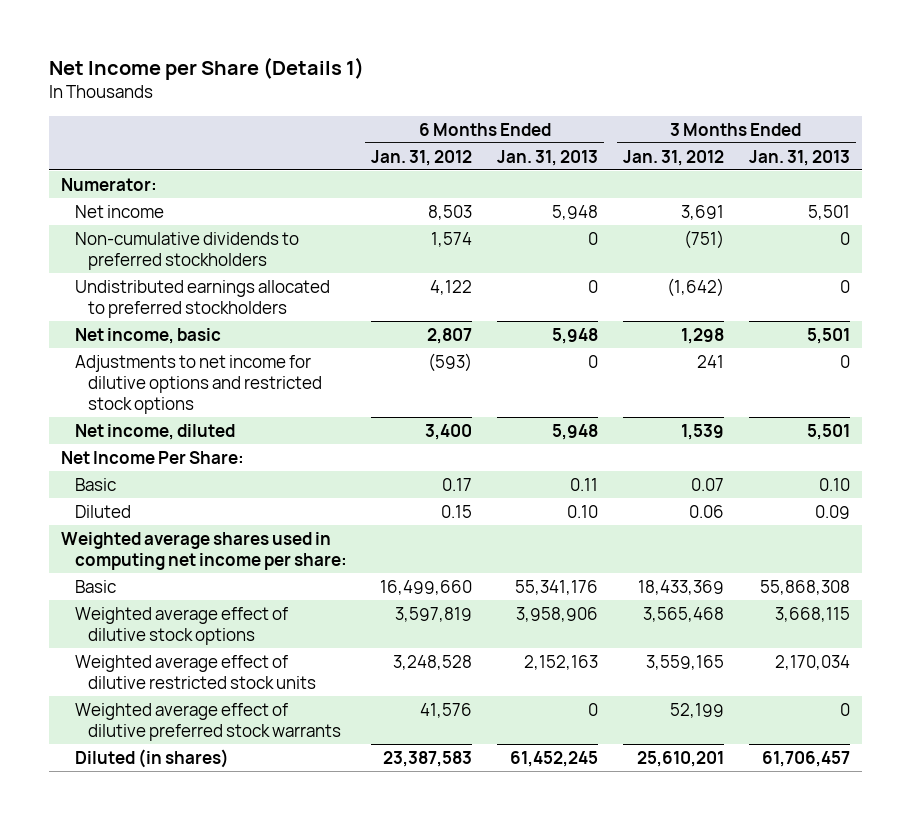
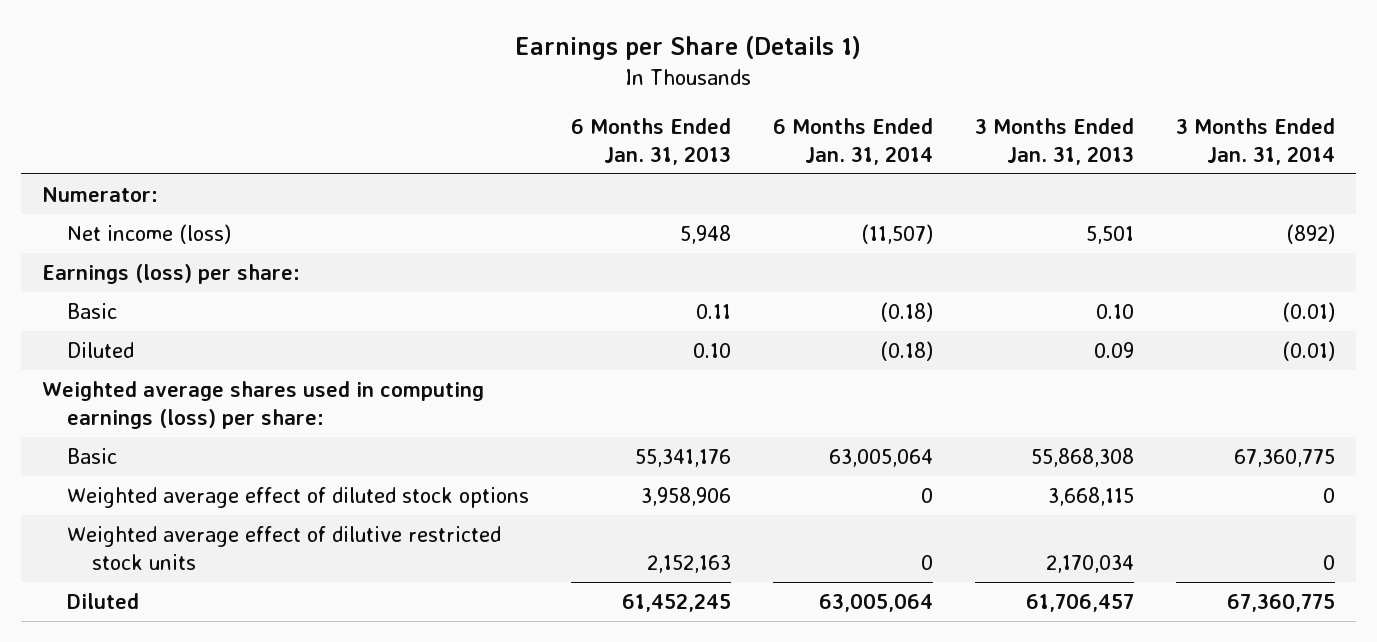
[48,57,364,81] Net Income per Share (Details 1) -> [515,35,862,60] Earnings per Share (Details 1)
[371,149,473,166] Jan. 31, 2012 -> none
[622,149,724,166] Jan. 31, 2012 -> none
none -> [772,117,933,165] 6 Months Ended Jan. 31, 2014
none -> [1175,117,1335,165] 3 Months Ended Jan. 31, 2014
[74,231,299,270] Non-cumulative dividends to preferred stockholders -> none
[74,279,330,318] Undistributed earnings allocated to preferred stockholders -> none
[74,327,221,344] Net income, basic -> none
[74,354,323,414] Adjustments to net income for dilutive options and restricted stock options -> none
[74,423,235,440] Net income, diluted -> none
[74,204,164,218] Net income -> [66,223,231,244] Net income (loss)
[60,450,244,464] Net Income Per Share: -> [41,263,300,284] Earnings (loss) per share:
[60,531,347,570] Weighted average shares used in computing net income per share: -> [41,380,484,429] Weighted average shares used in computing earnings (loss) per share:
[74,606,288,645] Weighted average effect of dilutive stock options -> [66,486,529,508] Weighted average effect of diluted stock options
[74,702,342,741] Weighted average effect of dilutive preferred stock warrants -> none
[74,748,229,768] Diluted (in shares) -> [66,592,139,609] Diluted

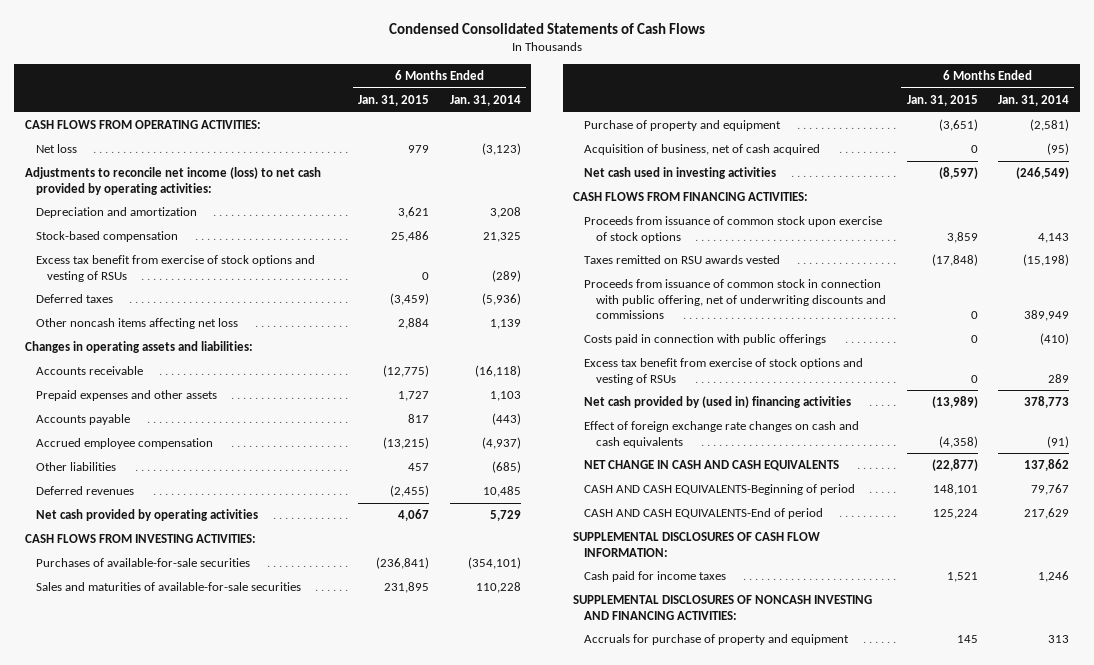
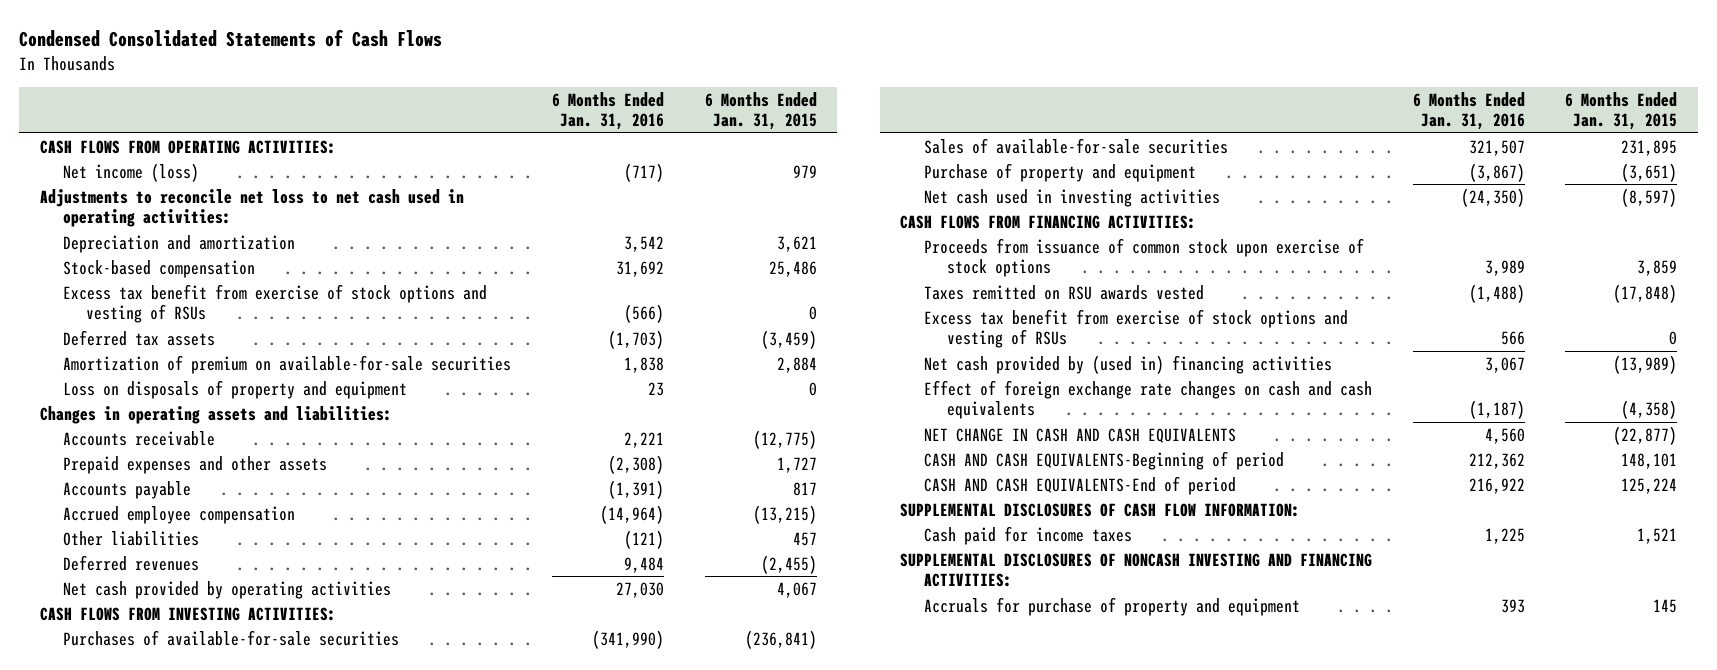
[449,94,521,106] Jan. 31, 2014 -> none
none -> [552,91,665,131] 6 Months Ended Jan. 31, 2016
[36,144,78,154] Net loss -> [62,162,199,182] Net income (loss)
[24,167,321,195] Adjustments to reconcile net income (loss) to net cash provided by operating activities: -> [39,188,464,228] Adjustments to reconcile net loss to net cash used in operating activities:
[36,294,114,304] Deferred taxes -> [62,329,215,346] Deferred tax assets
[36,318,239,330] Other noncash items affecting net loss -> [62,354,511,374] Amortization of premium on available-for-sale securities
none -> [62,379,407,399] Loss on disposals of property and equipment
[36,582,302,592] Sales and maturities of available-for-sale securities -> [923,137,1228,154] Sales of available-for-sale securities
[584,144,821,156] Acquisition of business, net of cash acquired -> none
[584,279,886,319] Proceeds from issuance of common stock in connection with public offering, net of underwriting discounts and commissions -> none
[584,334,827,346] Costs paid in connection with public offerings -> none

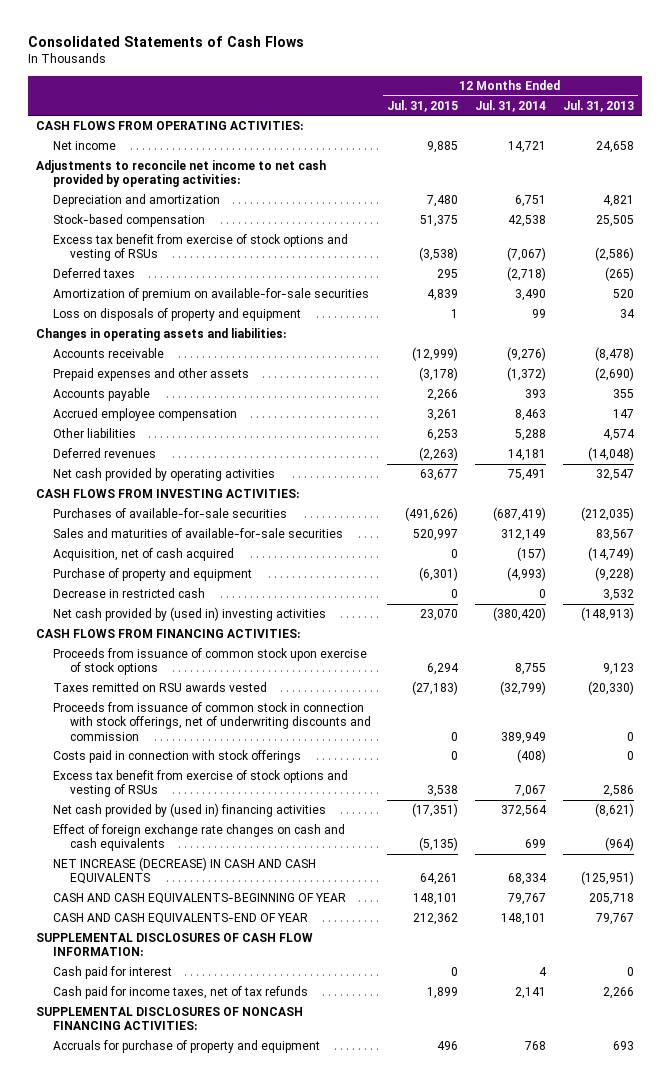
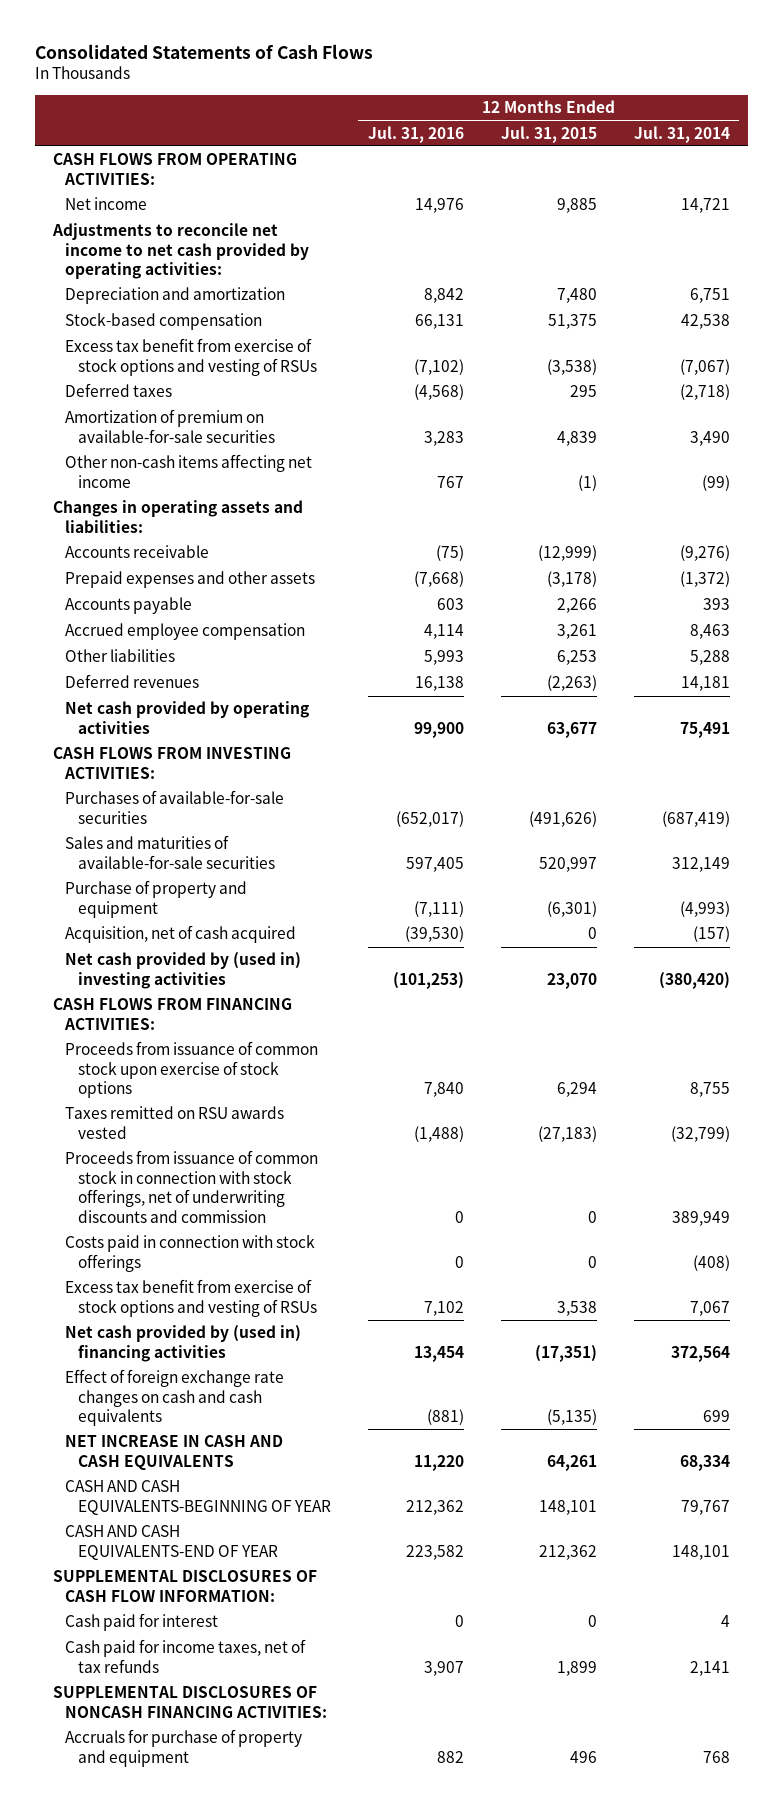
[562,99,634,112] Jul. 31, 2013 -> none
none -> [367,125,464,143] Jul. 31, 2016
[53,308,302,322] Loss on disposals of property and equipment -> none
none -> [65,454,313,488] Other non-cash items affecting net income
[53,588,206,599] Decrease in restricted cash -> none
[53,548,235,562] Acquisition, net of cash acquired -> [65,925,297,944] Acquisition, net of cash acquired
[53,857,317,885] NET INCREASE (DECREASE) IN CASH AND CASH EQUIVALENTS -> [65,1435,284,1470] NET INCREASE IN CASH AND CASH EQUIVALENTS

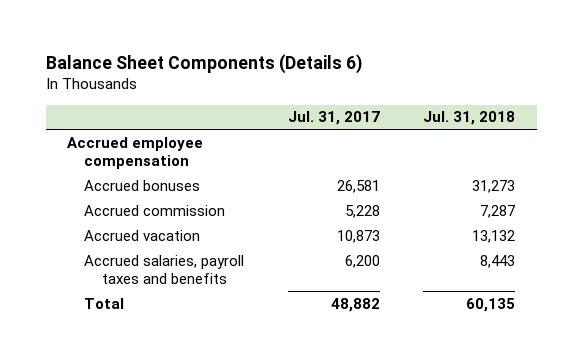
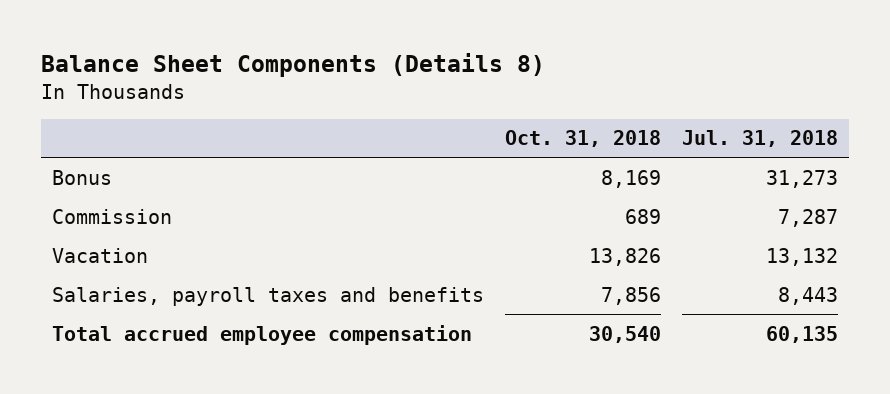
[45,54,362,75] Balance Sheet Components (Details 6) -> [40,52,545,77] Balance Sheet Components (Details 8)
[287,111,380,126] Jul. 31, 2017 -> none
none -> [504,130,661,148] Oct. 31, 2018
[67,136,204,170] Accrued employee compensation -> none
[84,179,201,191] Accrued bonuses -> [51,169,112,185] Bonus
[84,204,226,216] Accrued commission -> [51,208,172,224] Commission
[84,229,201,241] Accrued vacation -> [51,247,148,263] Vacation
[84,254,245,285] Accrued salaries, payroll taxes and benefits -> [51,286,484,306] Salaries, payroll taxes and benefits
[84,297,125,309] Total -> [51,324,472,345] Total accrued employee compensation

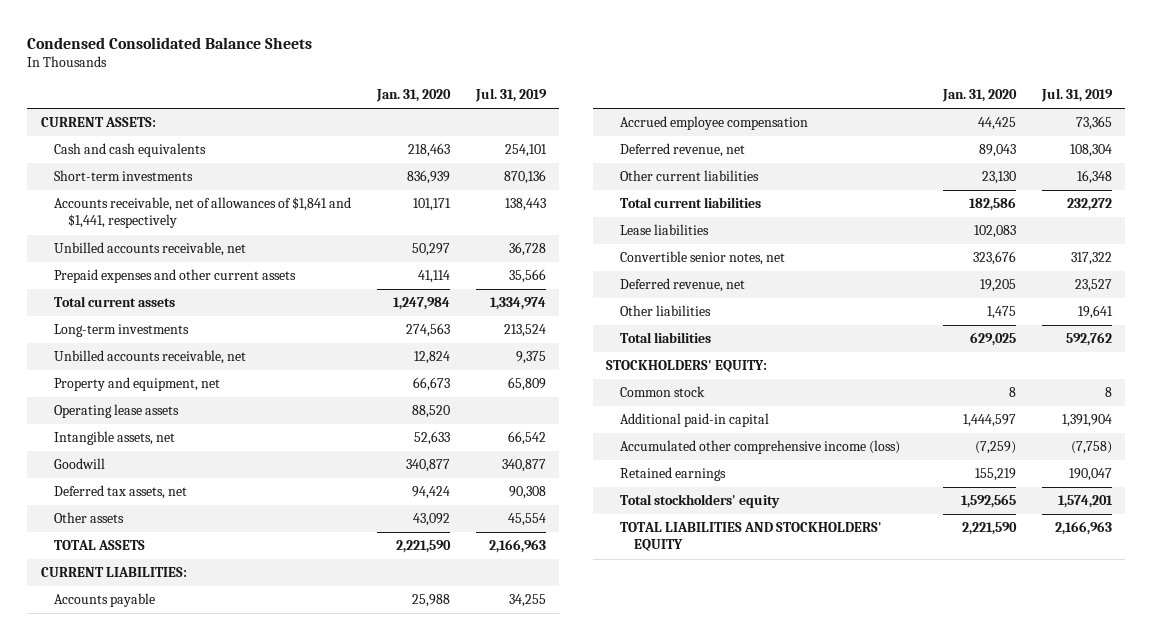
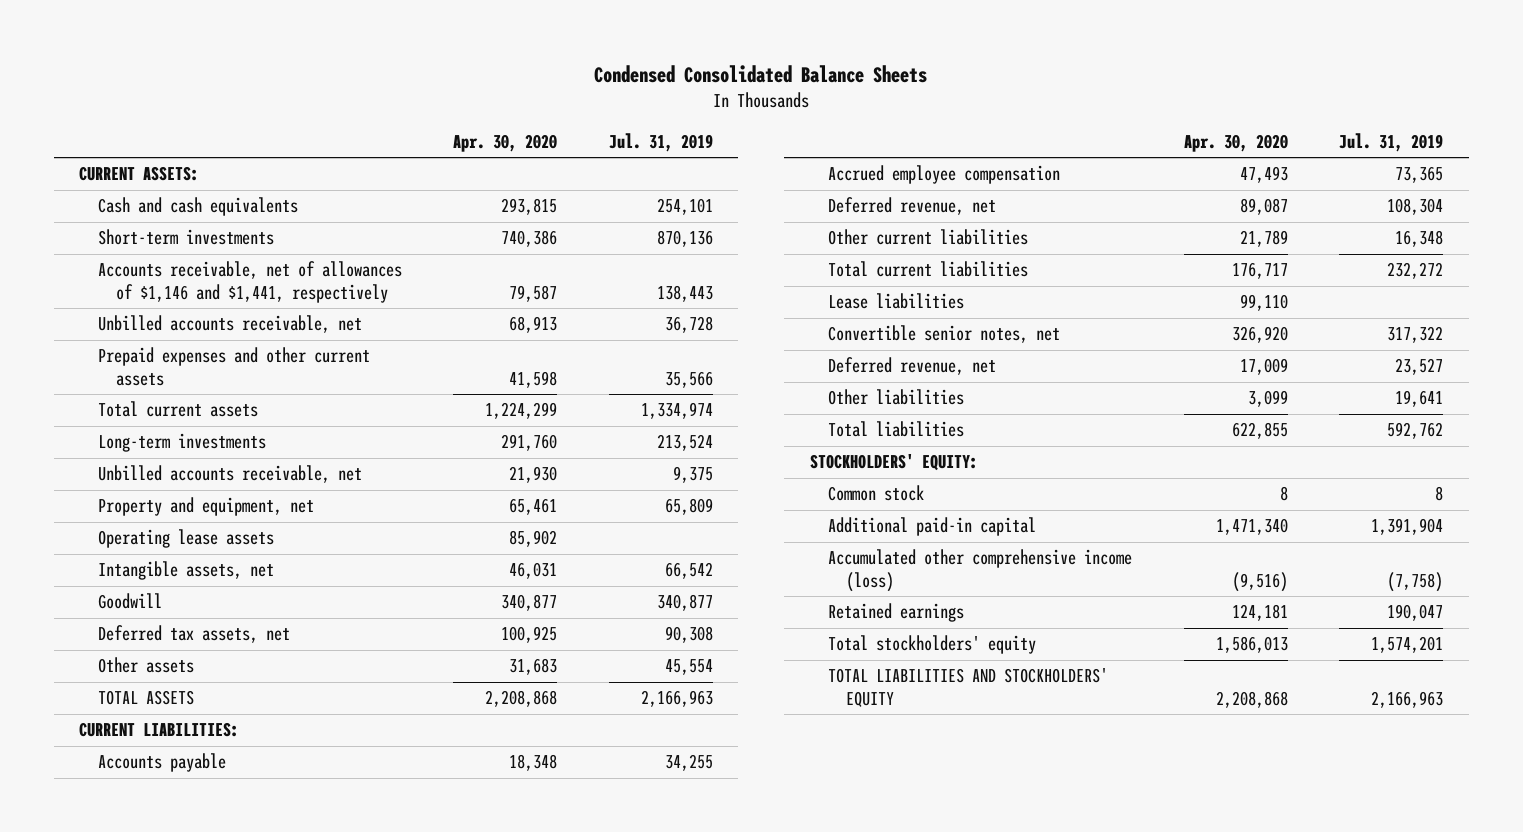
[376,88,452,102] Jan. 31, 2020 -> none
none -> [453,133,558,152] Apr. 30, 2020
[54,197,352,229] Accounts receivable, net of allowances of $1,841 and $1,441, respectively -> [97,261,402,303] Accounts receivable, net of allowances of $1,146 and $1,441, respectively

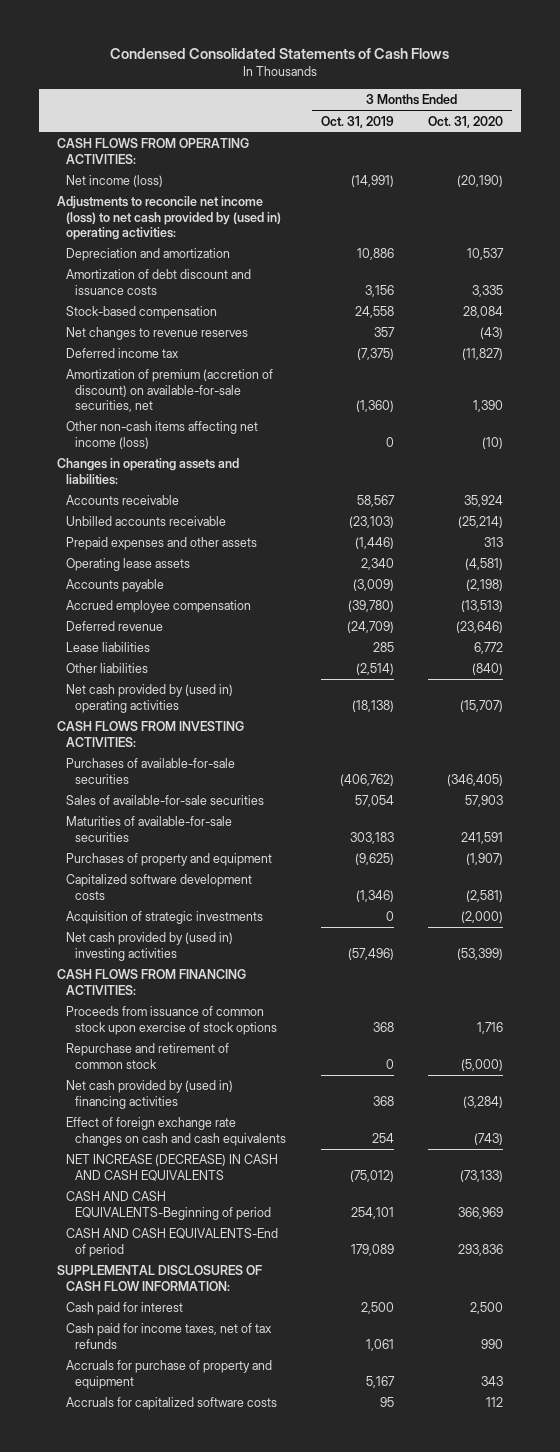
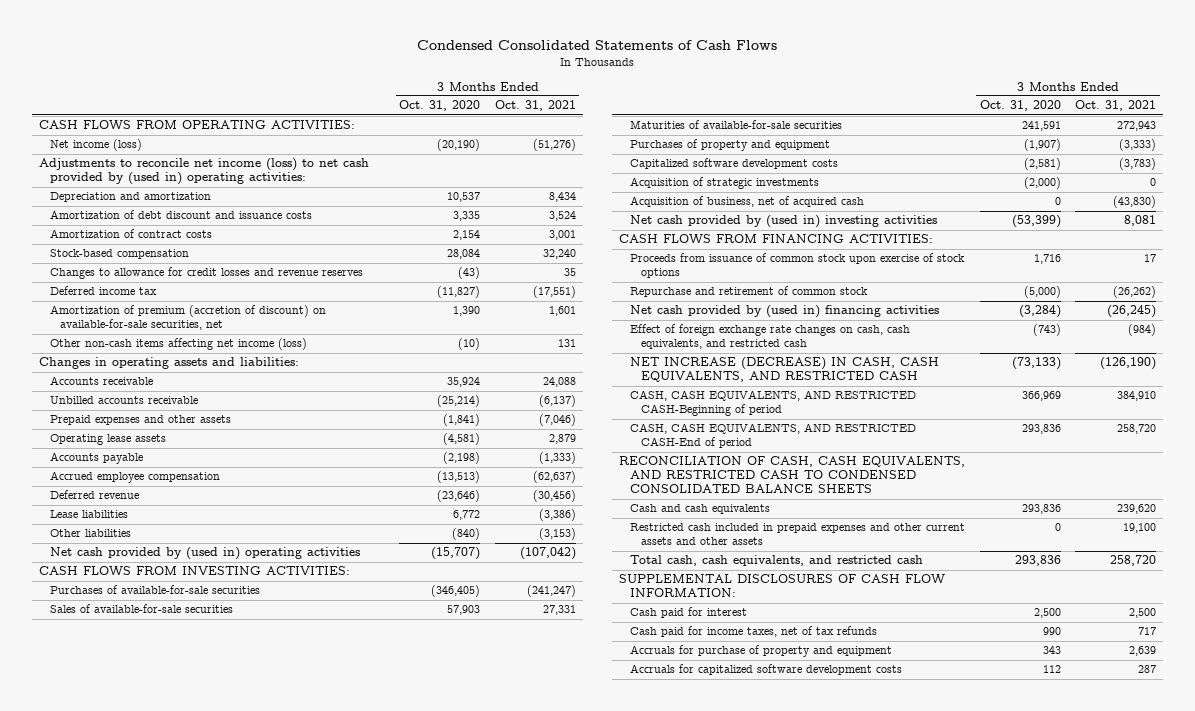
[320,115,394,128] Oct. 31, 2019 -> none
none -> [494,100,576,112] Oct. 31, 2021
none -> [49,229,212,239] Amortization of contract costs
[65,327,248,341] Net changes to revenue reserves -> none
none -> [49,267,363,280] Changes to allowance for credit losses and revenue reserves
[484,537,504,548] 313 -> [443,414,481,427] (1,841)
none -> [629,196,864,208] Acquisition of business, net of acquired cash
[65,1117,286,1146] Effect of foreign exchange rate changes on cash and cash equivalents -> [629,324,910,350] Effect of foreign exchange rate changes on cash, cash equivalents, and restricted cash
[65,1154,278,1181] NET INCREASE (DECREASE) IN CASH AND CASH EQUIVALENTS -> [629,357,939,383] NET INCREASE (DECREASE) IN CASH, CASH EQUIVALENTS, AND RESTRICTED CASH
[65,1191,271,1220] CASH AND CASH EQUIVALENTS-Beginning of period -> [629,390,916,417] CASH, CASH EQUIVALENTS, AND RESTRICTED CASH-Beginning of period
[65,1228,278,1257] CASH AND CASH EQUIVALENTS-End of period -> [629,423,916,449] CASH, CASH EQUIVALENTS, AND RESTRICTED CASH-End of period
none -> [619,456,966,494] RECONCILIATION OF CASH, CASH EQUIVALENTS, AND RESTRICTED CASH TO CONDENSED CONSOLIDATED BALANCE SHEETS
none -> [629,504,770,515] Cash and cash equivalents
none -> [629,523,965,546] Restricted cash included in prepaid expenses and other current assets and other assets
none -> [629,555,923,567] Total cash, cash equivalents, and restricted cash
[65,1397,277,1411] Accruals for capitalized software costs -> [629,664,902,676] Accruals for capitalized software development costs

